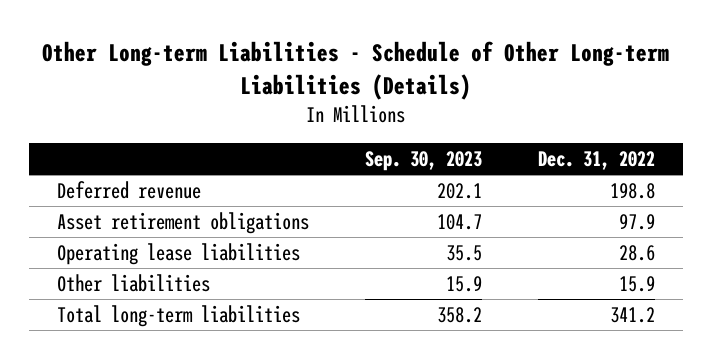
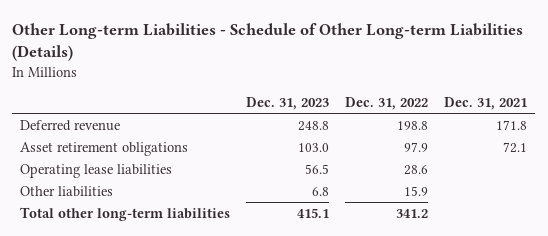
[364,150,482,171] Sep. 30, 2023 -> none
none -> [246,97,330,111] Dec. 31, 2023
none -> [444,97,528,111] Dec. 31, 2021
[56,305,300,328] Total long-term liabilities -> [20,206,231,221] Total other long-term liabilities

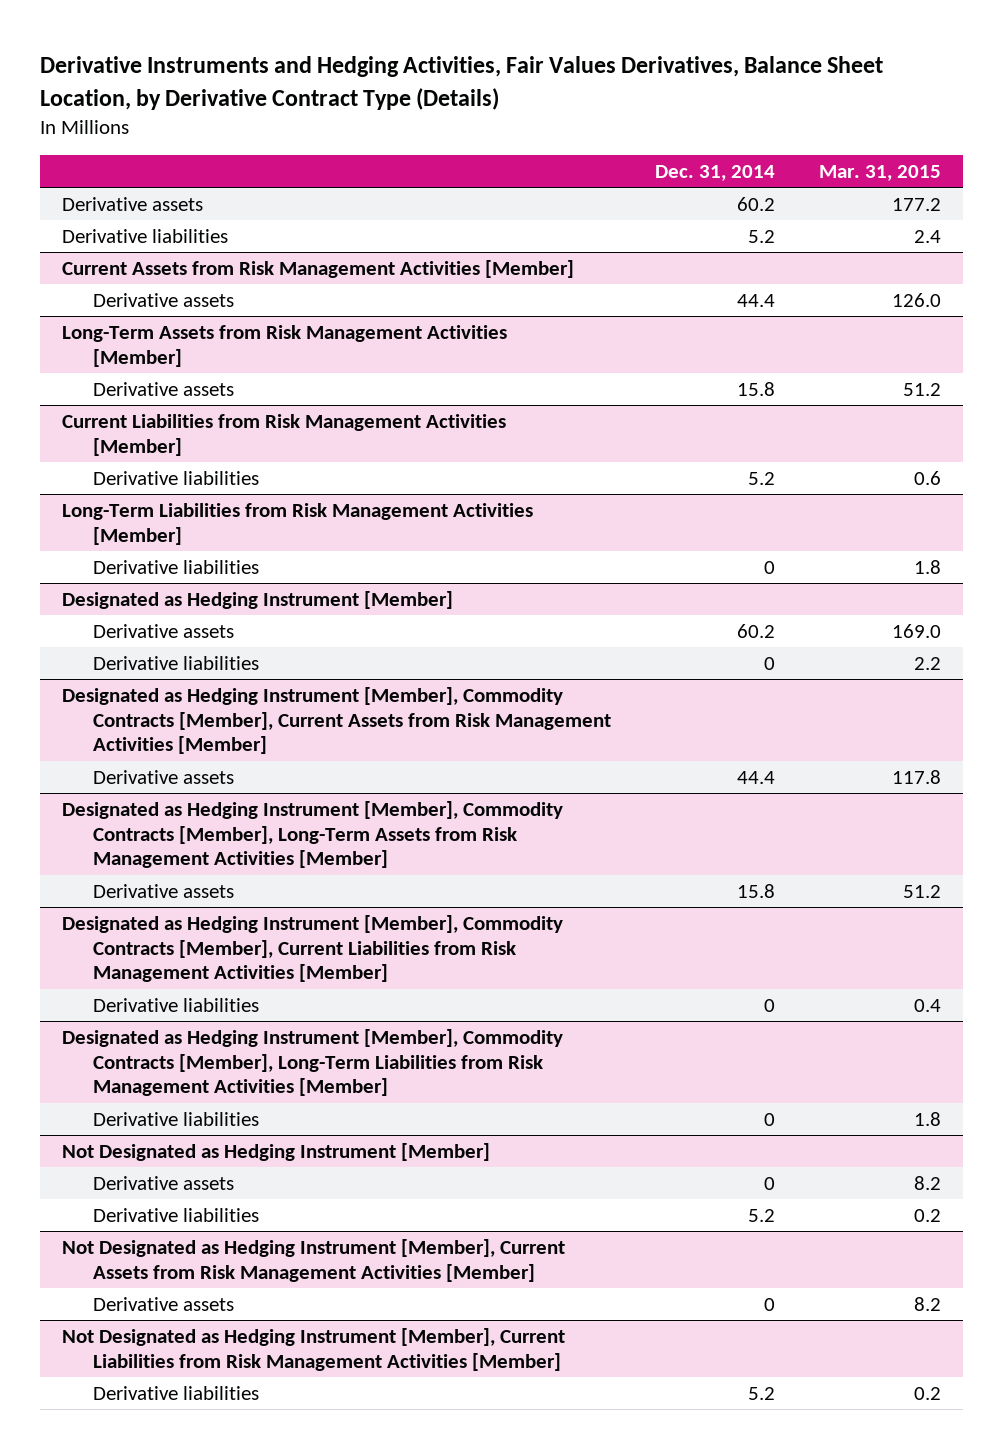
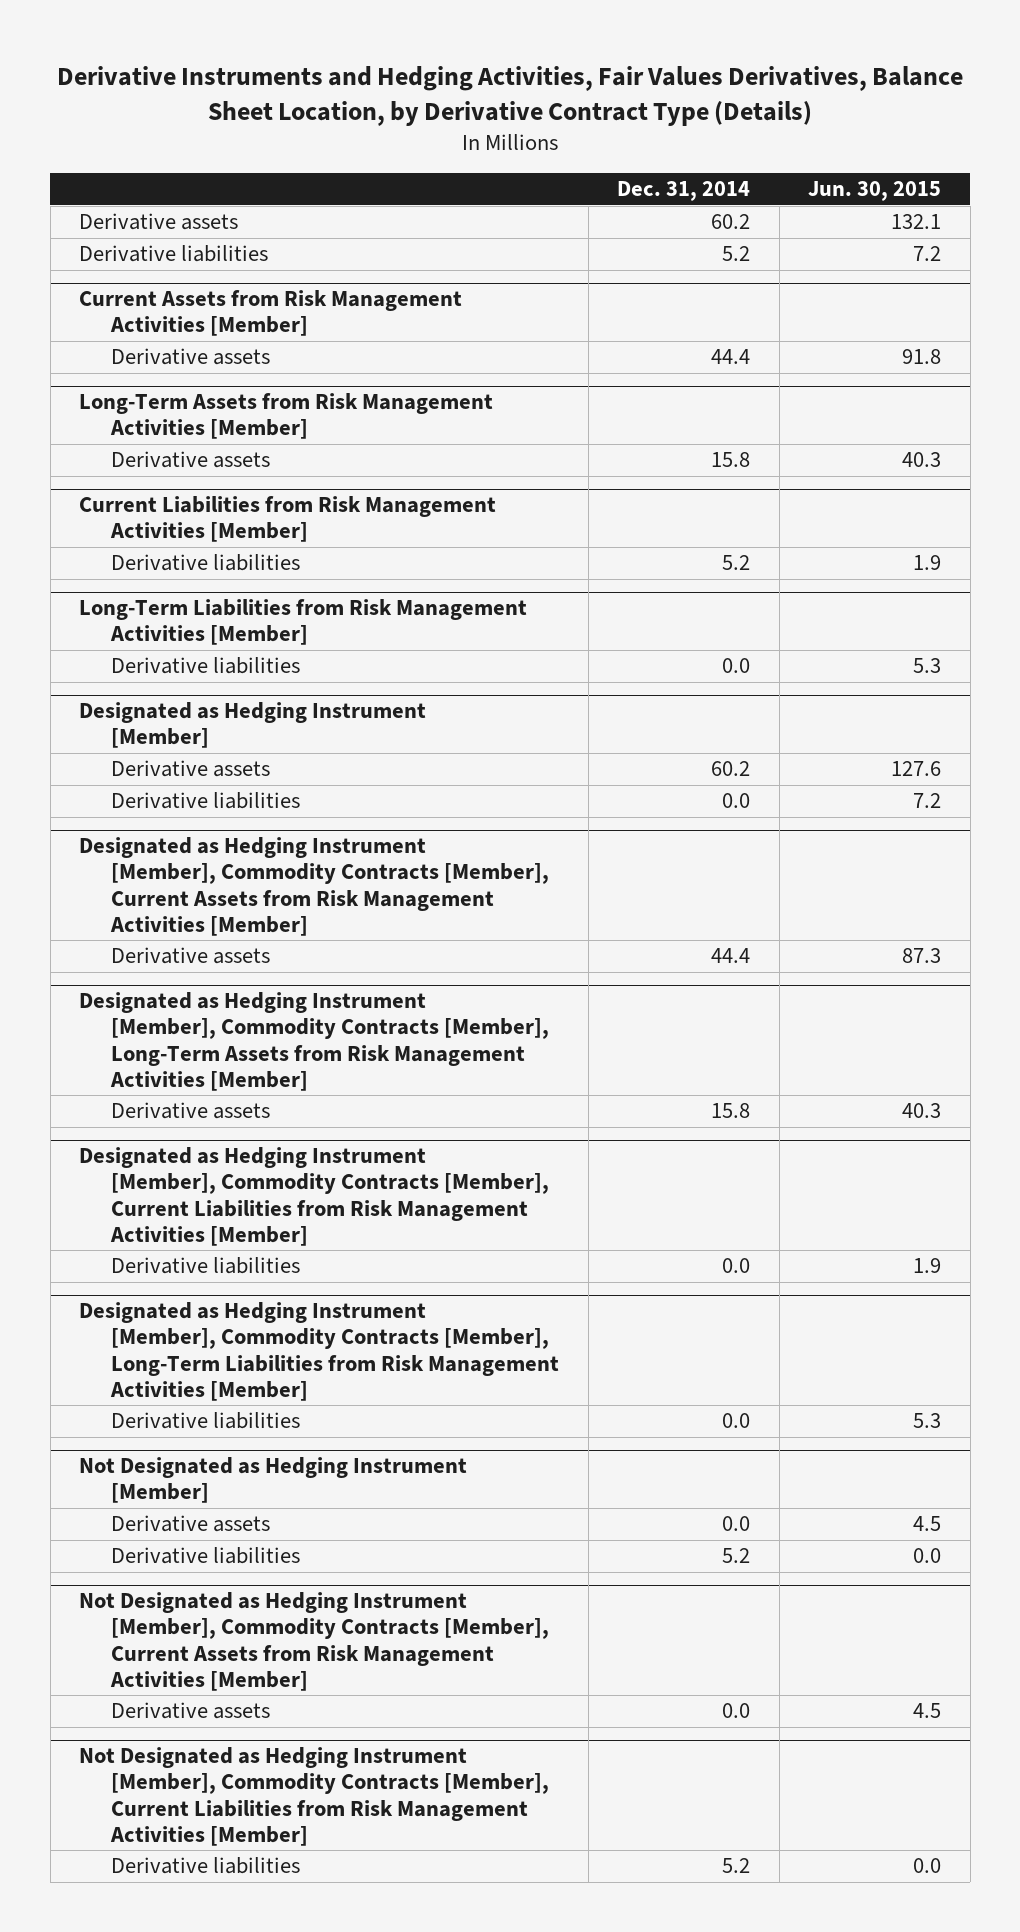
[819,164,942,181] Mar. 31, 2015 -> none
none -> [808,181,942,202] Jun. 30, 2015
[764,560,776,574] 0 -> [722,658,751,674] 0.0
[764,656,776,670] 0 -> [722,793,751,809] 0.0
[764,998,776,1012] 0 -> [722,1258,751,1274] 0.0
[764,1112,776,1126] 0 -> [722,1413,751,1429] 0.0
[764,1176,776,1190] 0 -> [722,1516,751,1532] 0.0
[62,1238,566,1282] Not Designated as Hedging Instrument [Member], Current Assets from Risk Management Activities [Member] -> [79,1592,550,1691] Not Designated as Hedging Instrument [Member], Commodity Contracts [Member], Current Assets from Risk Management Activities [Member]
[764,1297,776,1311] 0 -> [722,1703,751,1719] 0.0
[62,1327,566,1371] Not Designated as Hedging Instrument [Member], Current Liabilities from Risk Management Activities [Member] -> [79,1747,550,1846] Not Designated as Hedging Instrument [Member], Commodity Contracts [Member], Current Liabilities from Risk Management Activities [Member]

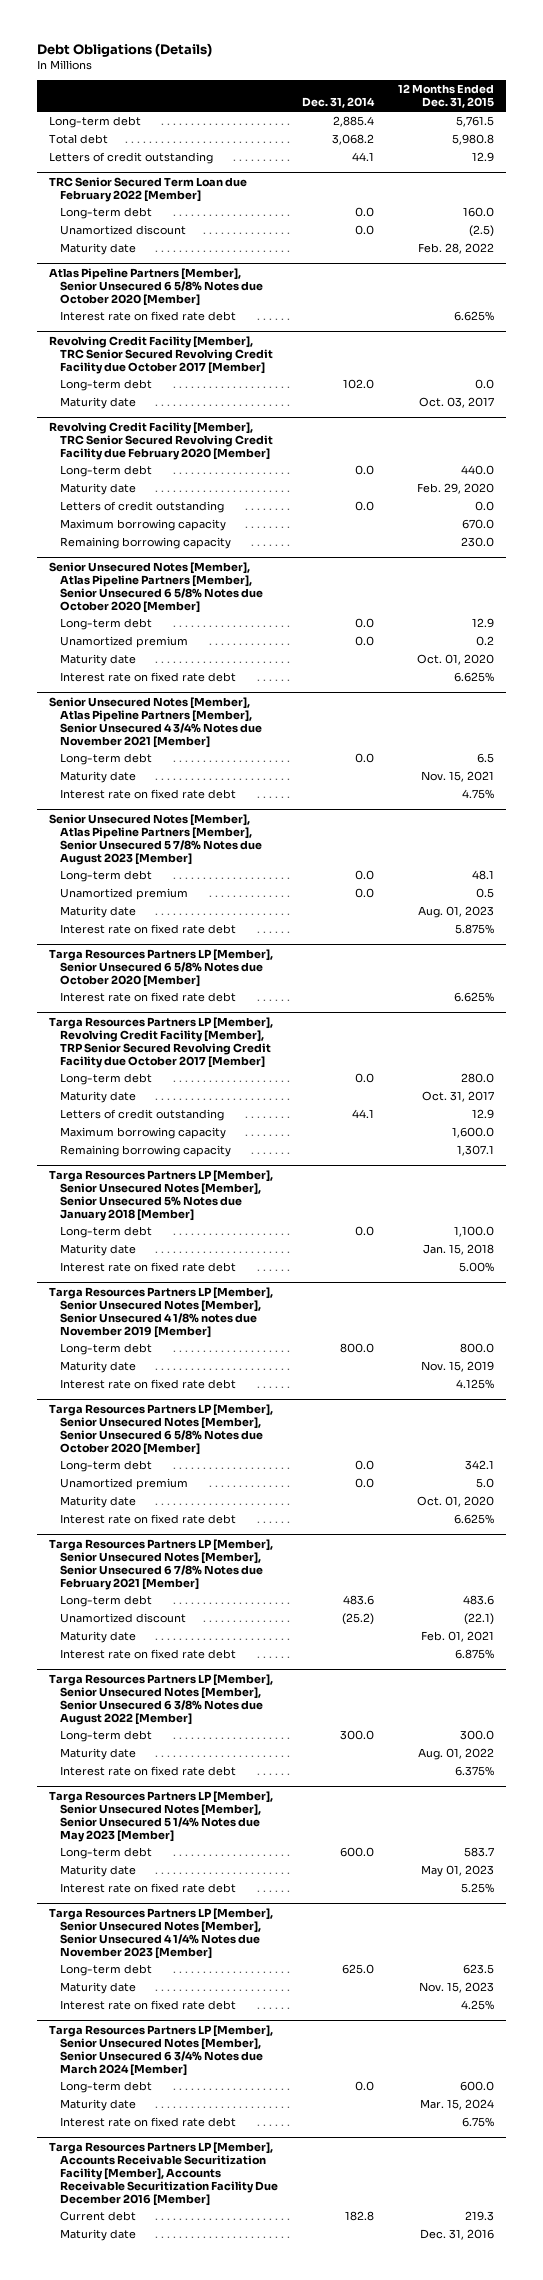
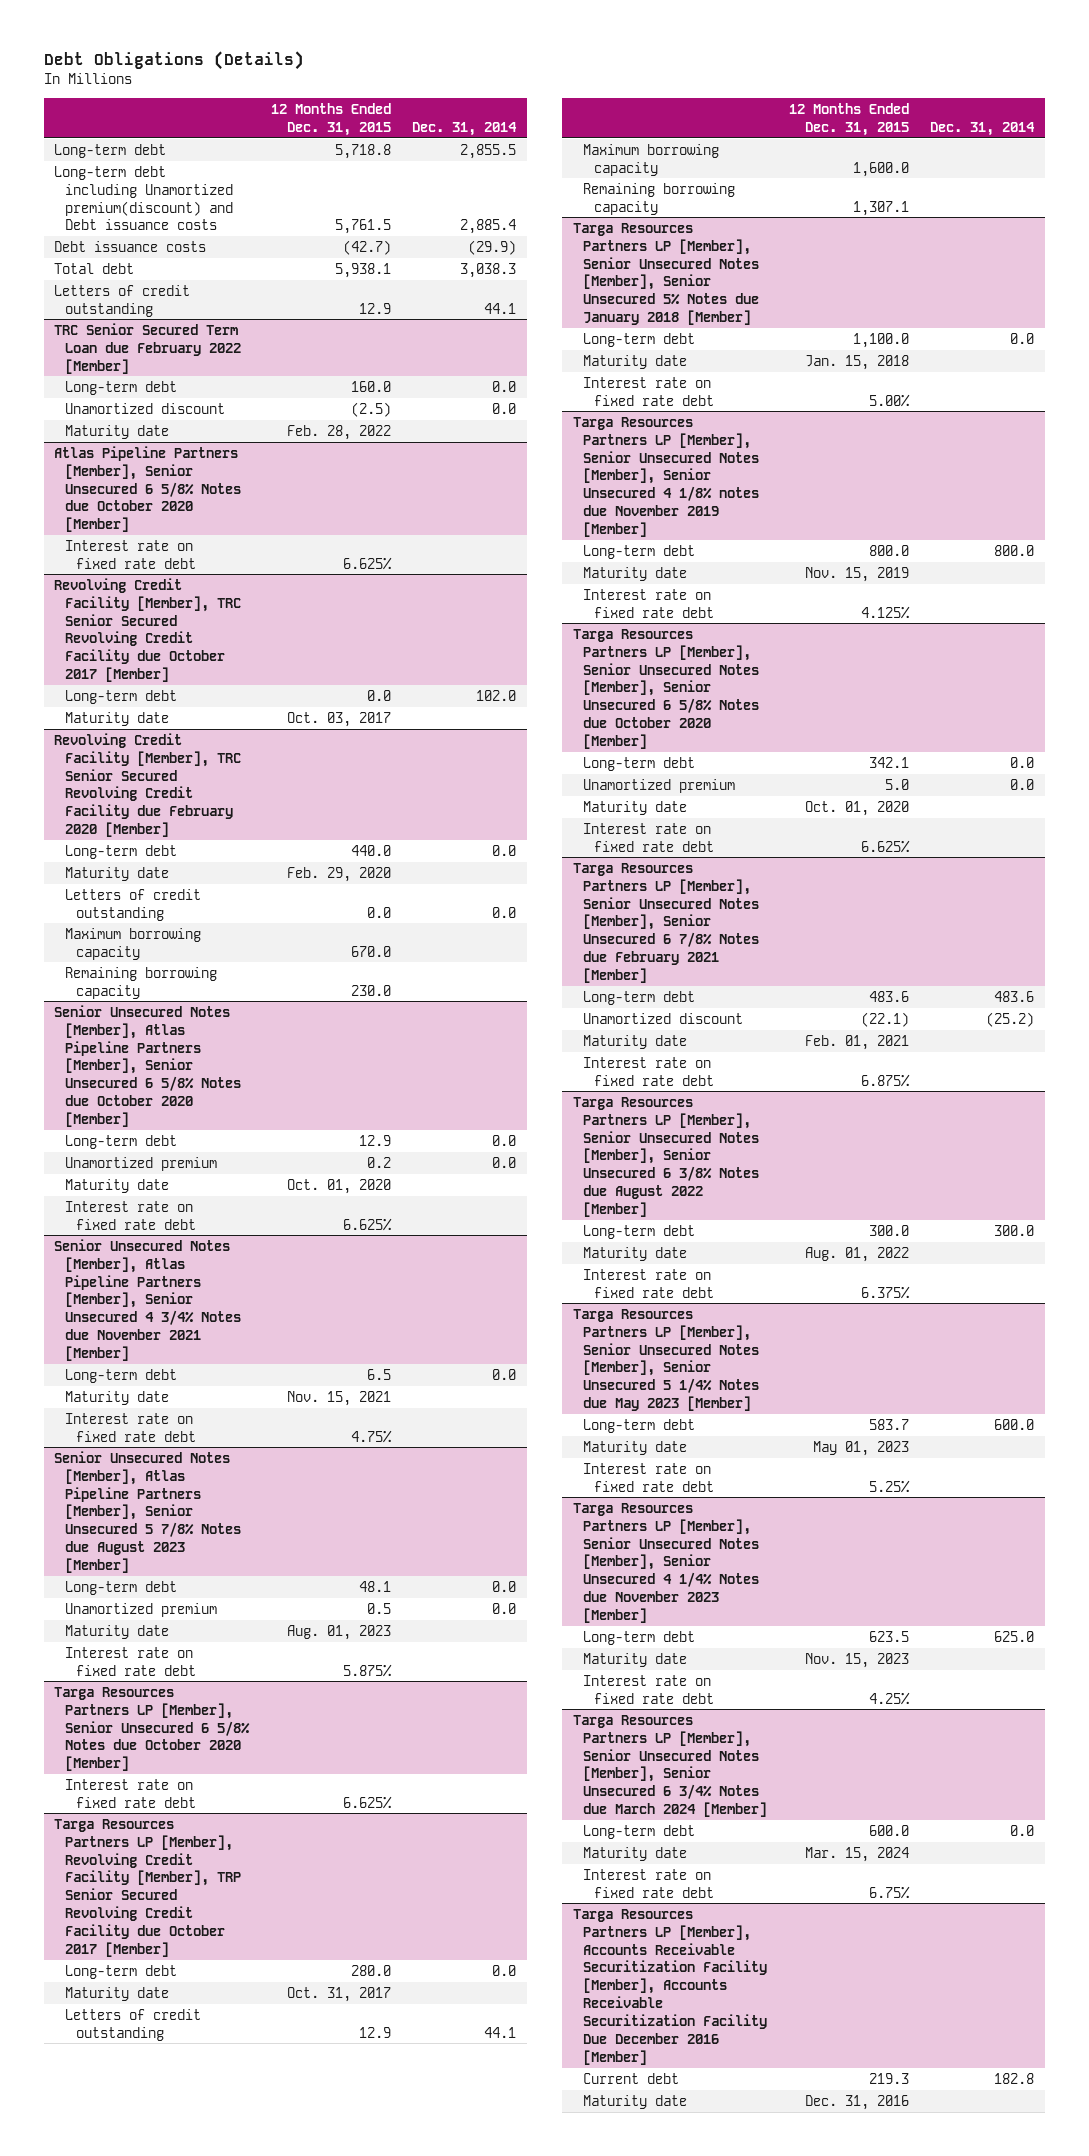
[332,116,374,128] 2,885.4 -> [460,143,517,159] 2,855.5
[456,116,495,128] 5,761.5 -> [334,143,391,159] 5,718.8
none -> [54,165,234,231] Long-term debt including Unamortized premium(discount) and Debt issuance costs
none -> [54,240,207,252] Debt issuance costs
[331,134,374,146] 3,068.2 -> [460,262,517,278] 3,038.3
[452,134,495,146] 5,980.8 -> [334,262,391,278] 5,938.1

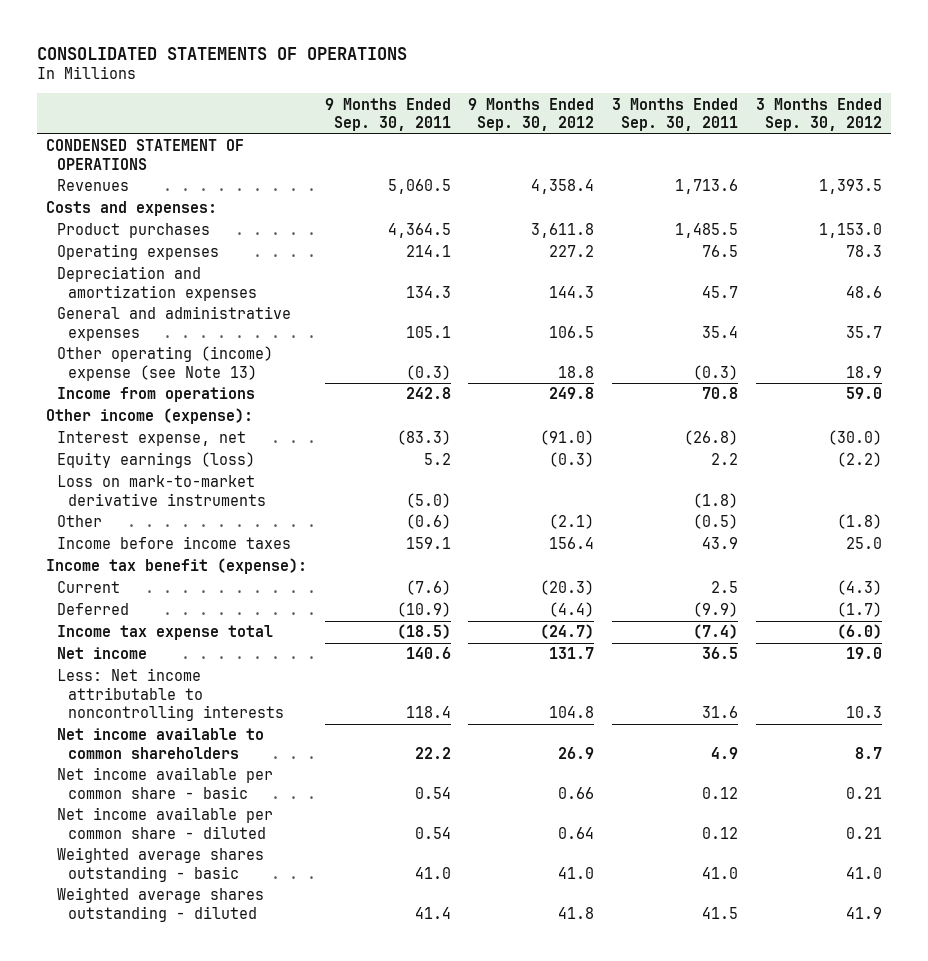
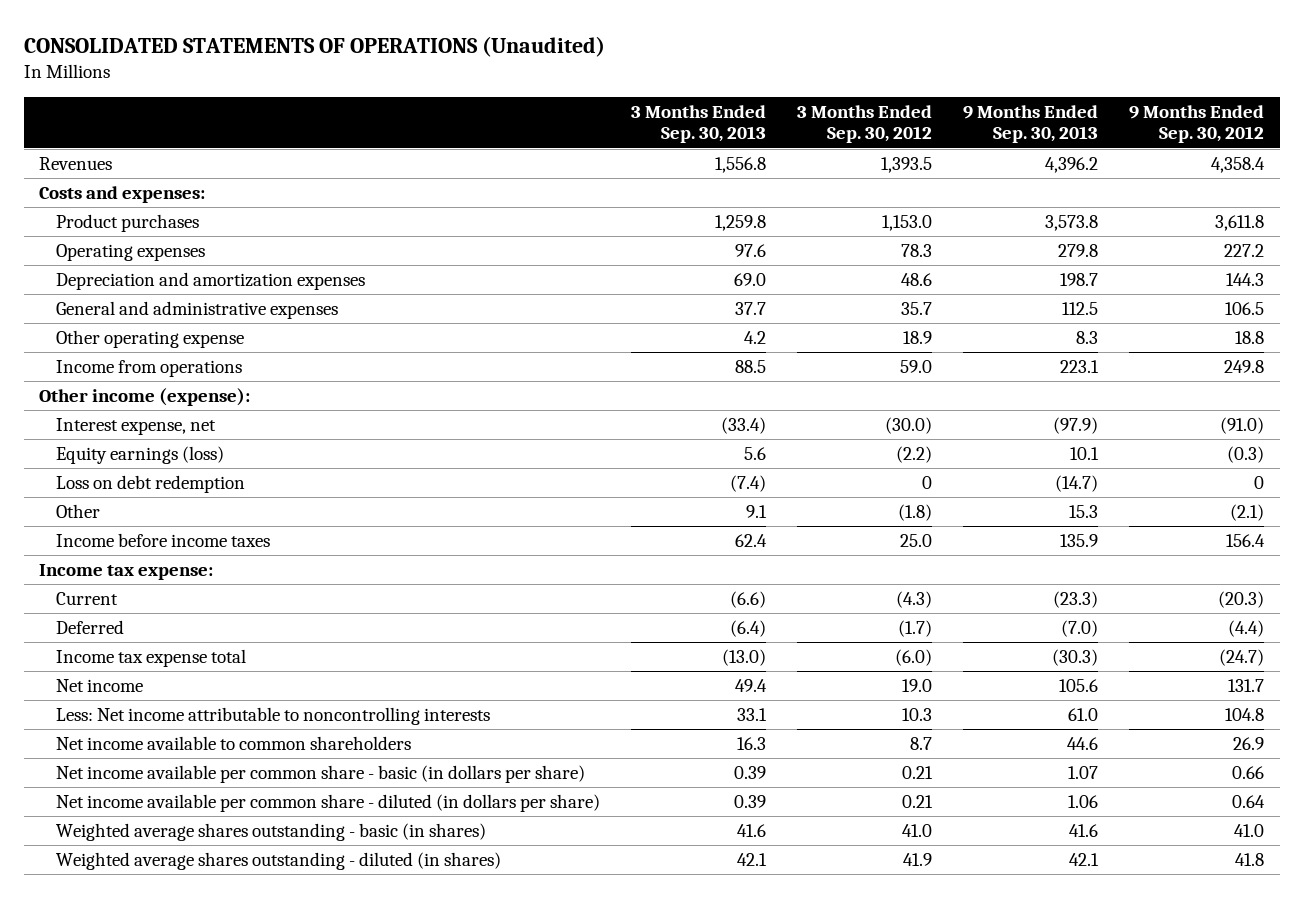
[37,46,408,60] CONSOLIDATED STATEMENTS OF OPERATIONS -> [23,35,605,57] CONSOLIDATED STATEMENTS OF OPERATIONS (Unaudited)
[324,97,451,132] 9 Months Ended Sep. 30, 2011 -> none
[612,97,739,132] 3 Months Ended Sep. 30, 2011 -> none
none -> [630,104,766,144] 3 Months Ended Sep. 30, 2013
none -> [963,104,1099,144] 9 Months Ended Sep. 30, 2013
[46,139,245,170] CONDENSED STATEMENT OF OPERATIONS -> none
[57,346,274,381] Other operating (income) expense (see Note 13) -> [55,329,244,348] Other operating expense
[57,475,267,506] Loss on mark-to-market derivative instruments -> none
none -> [55,474,245,493] Loss on debt redemption
[46,558,308,575] Income tax benefit (expense): -> [39,563,214,580] Income tax expense:
[57,767,274,799] Net income available per common share - basic -> [55,764,585,783] Net income available per common share - basic (in dollars per share)
[57,807,274,839] Net income available per common share - diluted -> [55,793,600,812] Net income available per common share - diluted (in dollars per share)
[57,847,265,882] Weighted average shares outstanding - basic -> [55,822,486,841] Weighted average shares outstanding - basic (in shares)
[57,887,265,922] Weighted average shares outstanding - diluted -> [55,851,501,870] Weighted average shares outstanding - diluted (in shares)

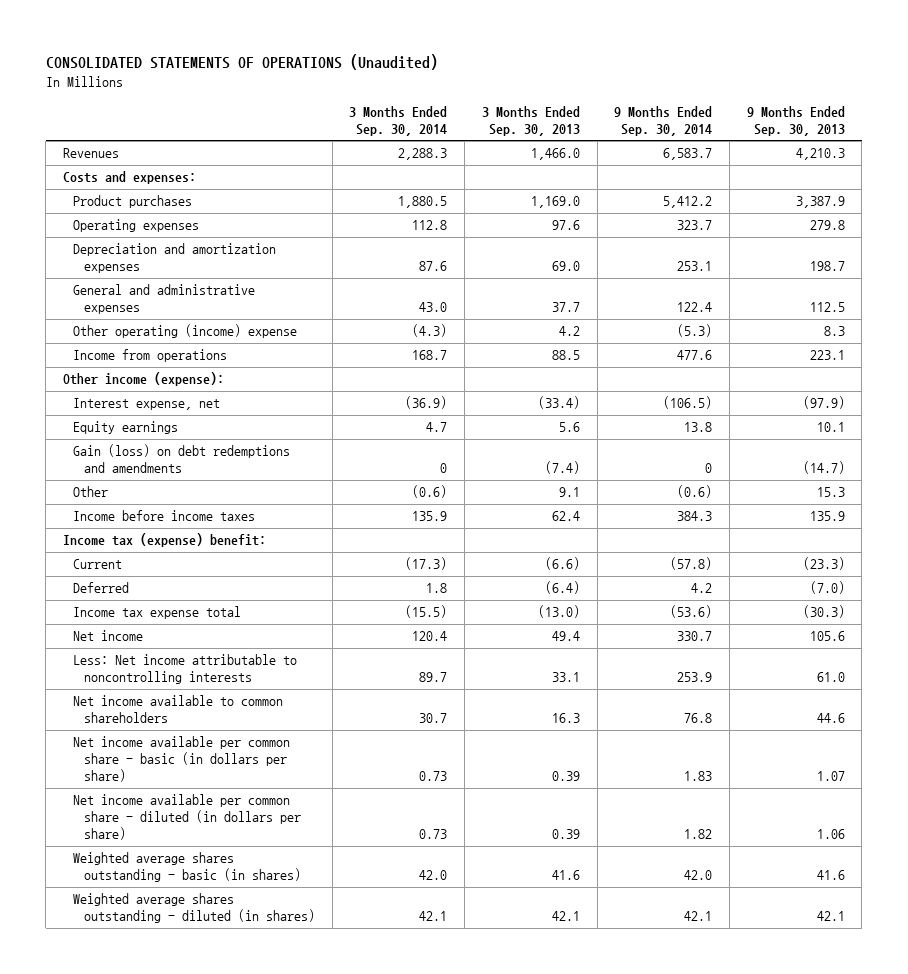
[797,104,933,144] 3 Months Ended Sep. 30, 2012 -> none
[1129,104,1265,144] 9 Months Ended Sep. 30, 2012 -> none
none -> [349,105,448,136] 3 Months Ended Sep. 30, 2014
none -> [614,105,713,136] 9 Months Ended Sep. 30, 2014
[714,156,766,173] 1,556.8 -> [530,148,580,161] 1,466.0
[1045,156,1099,173] 4,396.2 -> [795,148,845,161] 4,210.3
[714,214,766,231] 1,259.8 -> [530,196,580,209] 1,169.0
[1045,214,1099,231] 3,573.8 -> [795,196,845,209] 3,387.9
[55,329,244,348] Other operating expense -> [73,324,298,339] Other operating (income) expense
[55,445,224,464] Equity earnings (loss) -> [73,421,179,435] Equity earnings
[55,474,245,493] Loss on debt redemption -> [73,444,291,474] Gain (loss) on debt redemptions and amendments
[39,563,214,580] Income tax expense: -> [63,533,267,548] Income tax (expense) benefit:

